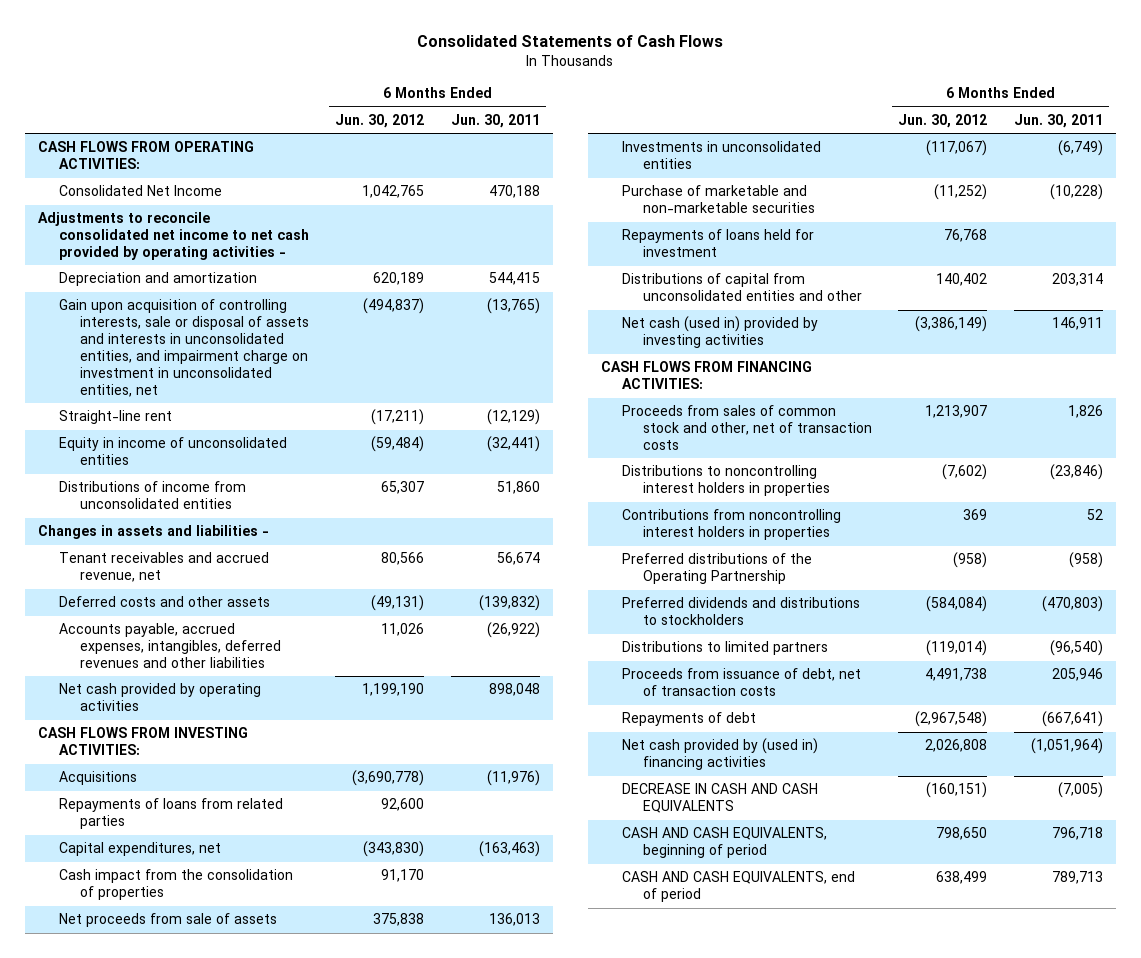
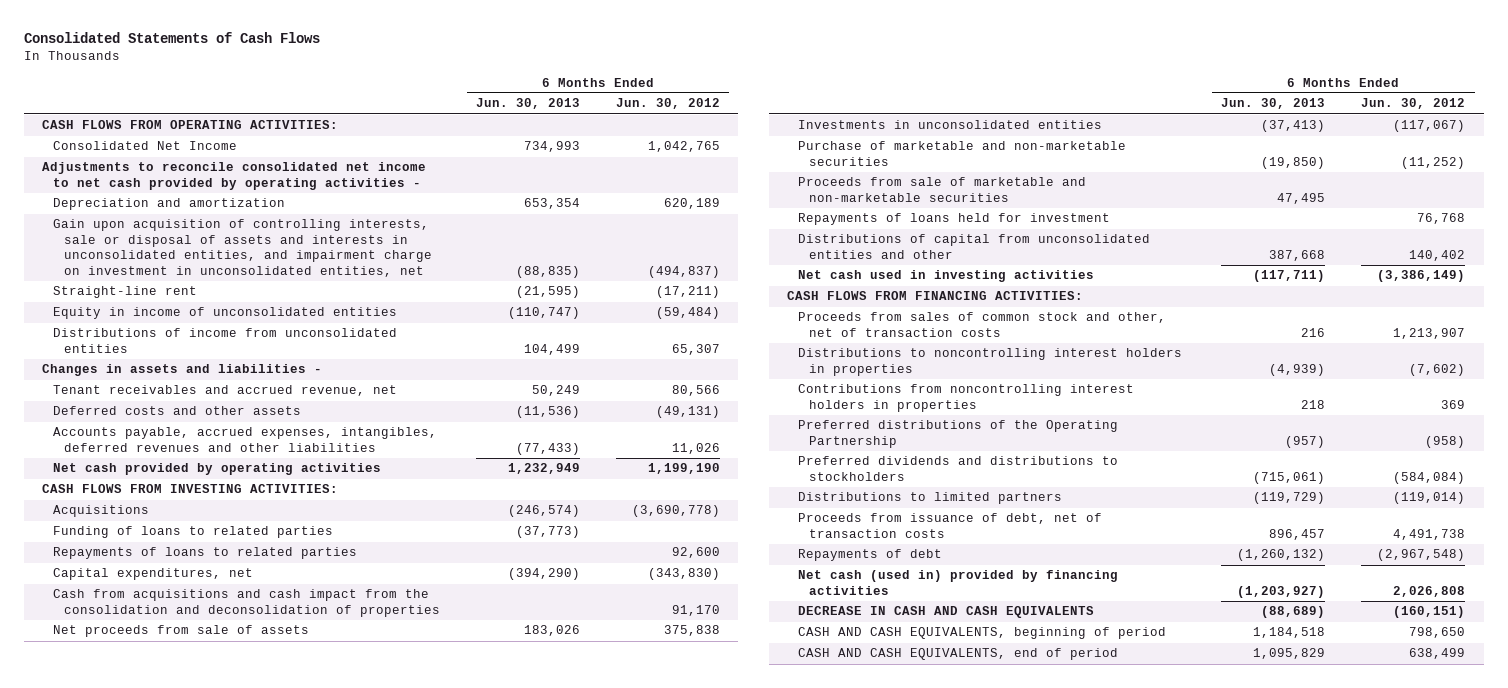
[450,113,540,128] Jun. 30, 2011 -> none
none -> [476,98,581,110] Jun. 30, 2013
none -> [52,526,333,539] Funding of loans to related parties
[59,798,284,830] Repayments of loans from related parties -> [52,547,357,560] Repayments of loans to related parties
[59,869,294,901] Cash impact from the consolidation of properties -> [52,589,440,617] Cash from acquisitions and cash impact from the consolidation and deconsolidation of properties
none -> [798,177,1087,202] Proceeds from sale of marketable and non-marketable securities
[622,316,819,349] Net cash (used in) provided by investing activities -> [798,270,1095,283] Net cash used in investing activities
[622,738,819,771] Net cash provided by (used in) financing activities -> [798,570,1119,595] Net cash (used in) provided by financing activities

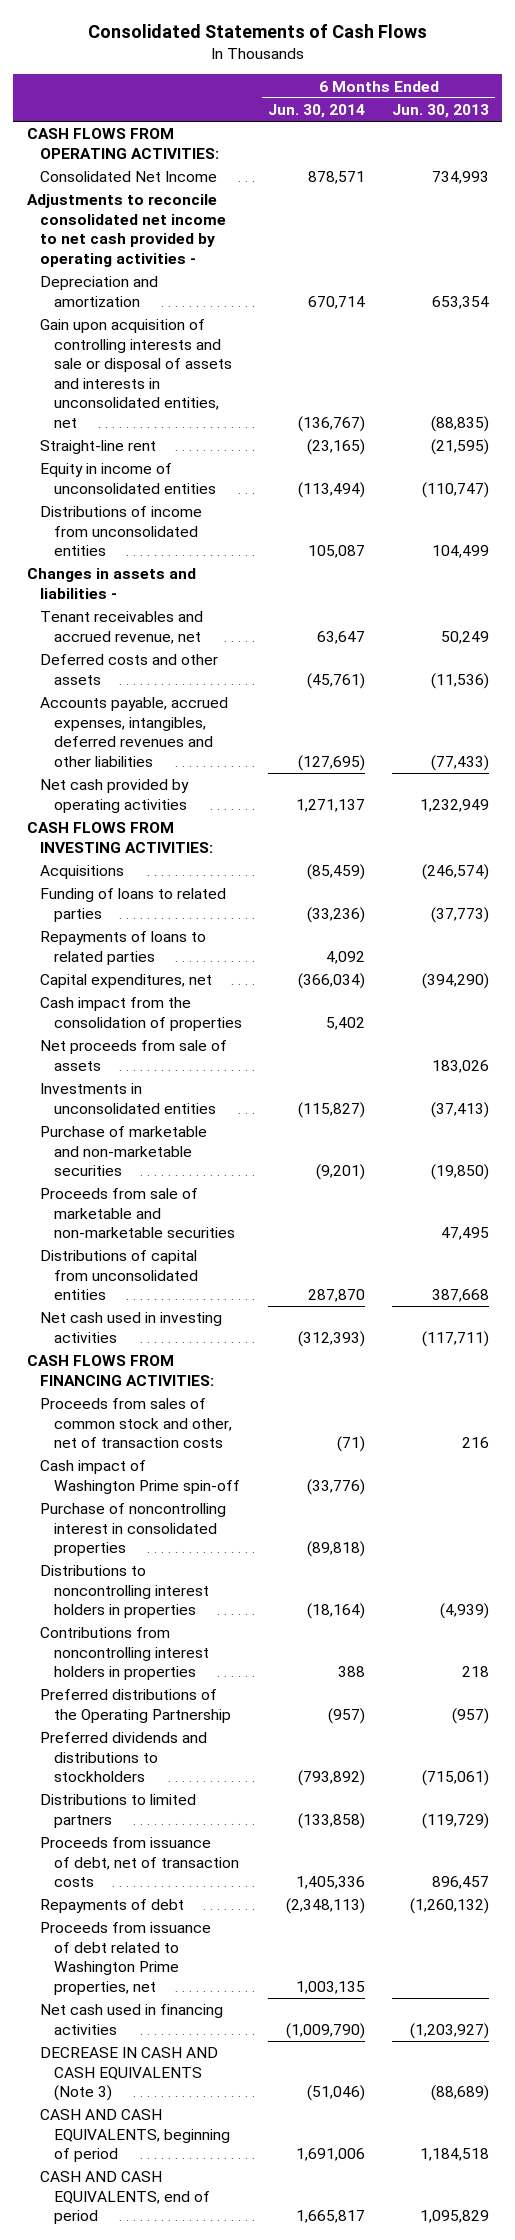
[616,98,721,110] Jun. 30, 2012 -> none
none -> [268,103,366,118] Jun. 30, 2014
[52,219,432,277] Gain upon acquisition of controlling interests, sale or disposal of assets and interests in unconsolidated entities, and impairment charge on investment in unconsolidated entities, net -> [40,319,233,428] Gain upon acquisition of controlling interests and sale or disposal of assets and interests in unconsolidated entities, net
[52,589,440,617] Cash from acquisitions and cash impact from the consolidation and deconsolidation of properties -> [40,997,243,1031] Cash impact from the consolidation of properties
[798,213,1111,226] Repayments of loans held for investment -> none
[798,234,1151,259] Distributions of capital from unconsolidated entities and other -> [40,1250,199,1301] Distributions of capital from unconsolidated entities
none -> [40,1460,241,1494] Cash impact of Washington Prime spin-off
none -> [40,1503,227,1557] Purchase of noncontrolling interest in consolidated properties
none -> [40,1922,212,1995] Proceeds from issuance of debt related to Washington Prime properties, net
[798,570,1119,595] Net cash (used in) provided by financing activities -> [40,2004,224,2035] Net cash used in financing activities
[798,606,1095,619] DECREASE IN CASH AND CASH EQUIVALENTS -> [40,2047,219,2102] DECREASE IN CASH AND CASH EQUIVALENTS (Note 3)

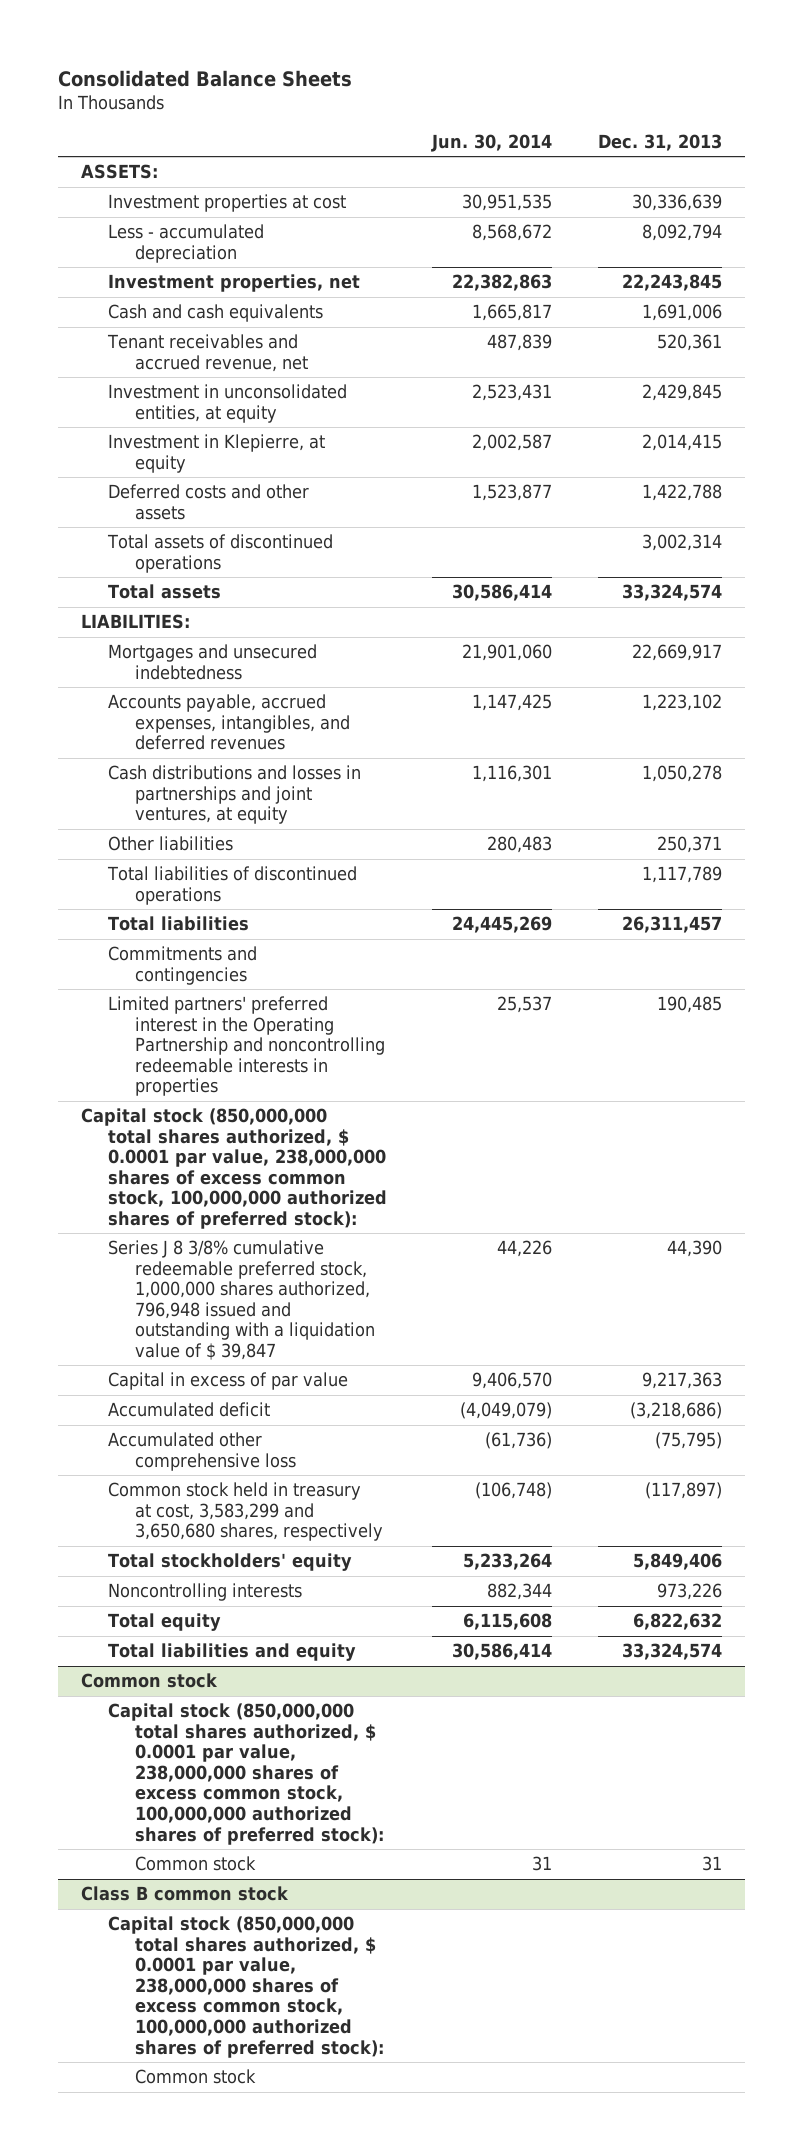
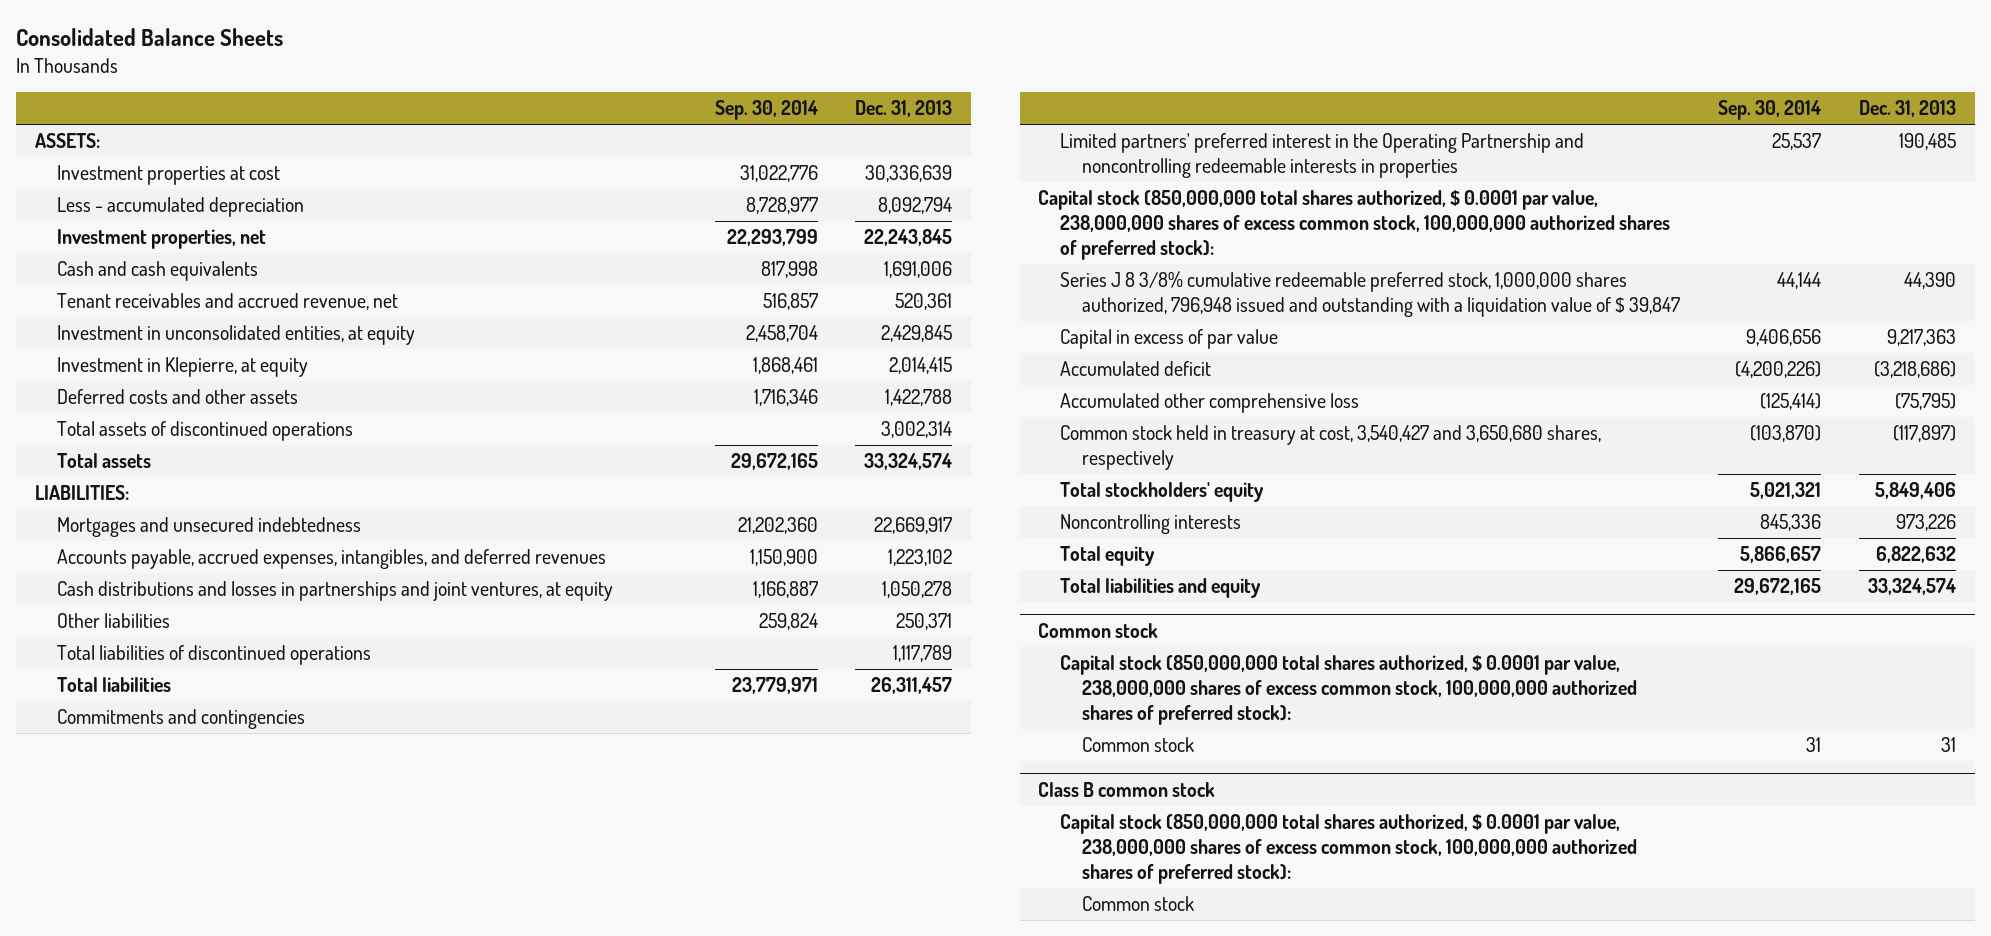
[431,133,553,152] Jun. 30, 2014 -> none
none -> [714,100,818,121] Sep. 30, 2014
[108,1482,383,1542] Common stock held in treasury at cost, 3,583,299 and 3,650,680 shares, respectively -> [1060,425,1602,471] Common stock held in treasury at cost, 3,540,427 and 3,650,680 shares, respectively

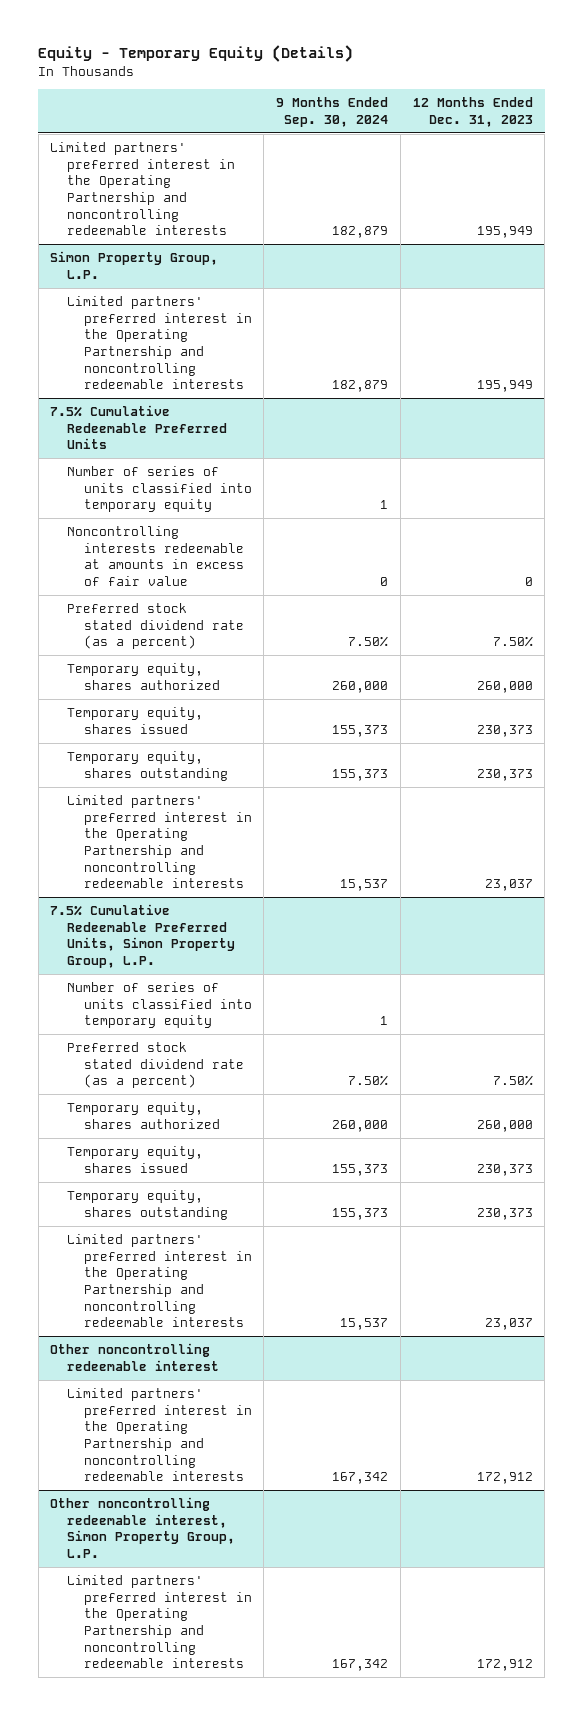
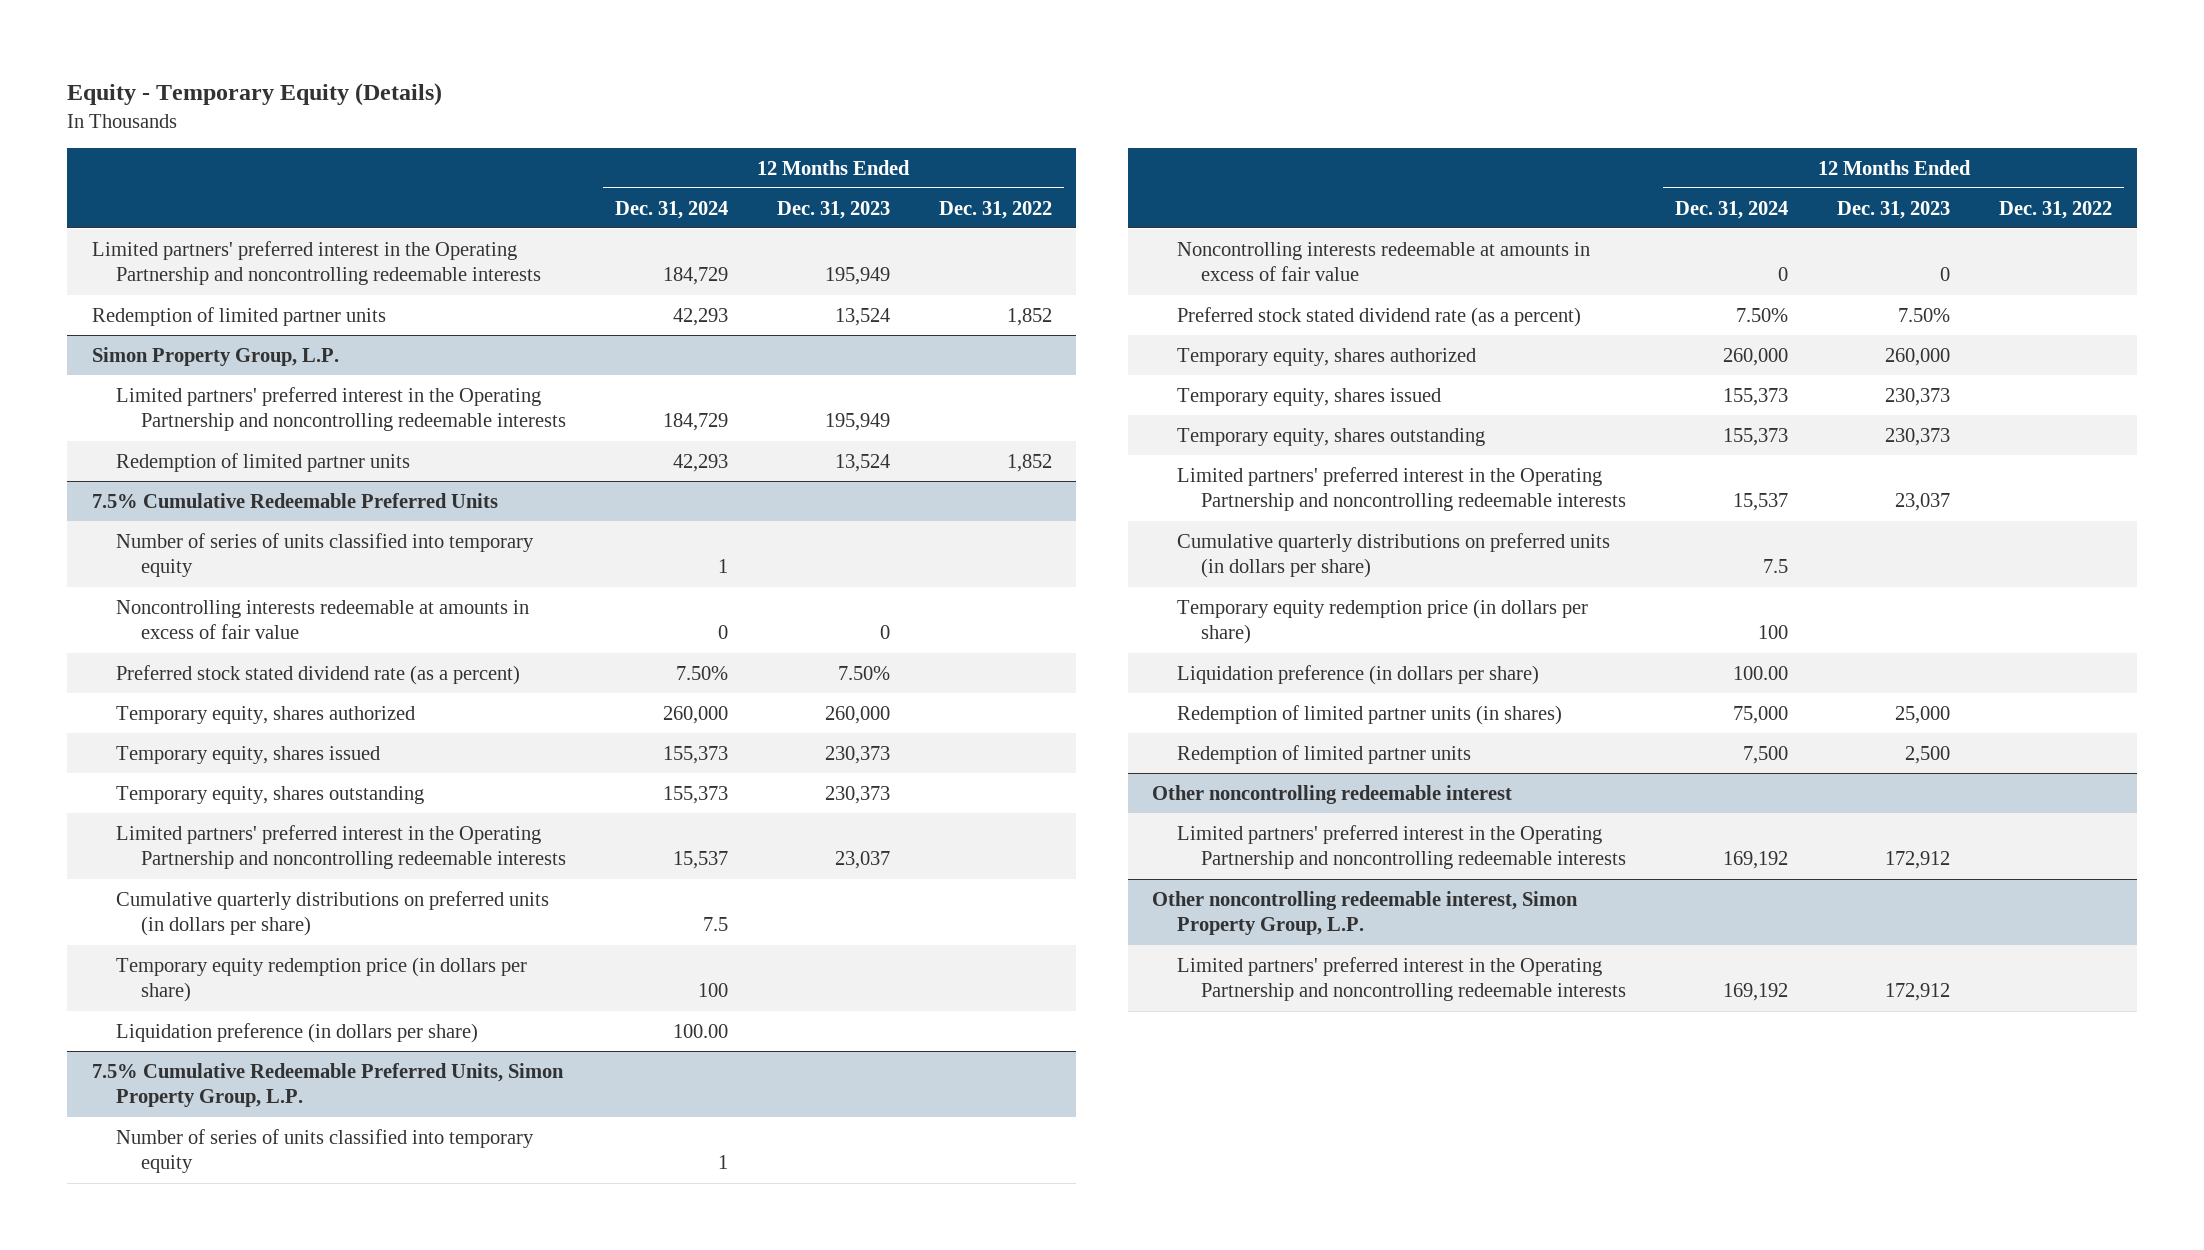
[276,97,389,127] 9 Months Ended Sep. 30, 2024 -> none
none -> [614,200,728,219] Dec. 31, 2024
none -> [938,200,1052,219] Dec. 31, 2022
none -> [91,306,386,326] Redemption of limited partner units
none -> [116,452,411,472] Redemption of limited partner units
none -> [116,890,550,937] Cumulative quarterly distributions on preferred units (in dollars per share)
none -> [116,956,528,1003] Temporary equity redemption price (in dollars per share)
none -> [116,1022,479,1043] Liquidation preference (in dollars per share)
none -> [1176,241,1590,282] Noncontrolling interests redeemable at amounts in excess of fair value
none -> [1176,532,1610,579] Cumulative quarterly distributions on preferred units (in dollars per share)
none -> [1176,598,1588,645] Temporary equity redemption price (in dollars per share)
none -> [1176,664,1539,685] Liquidation preference (in dollars per share)
none -> [1176,704,1562,725] Redemption of limited partner units (in shares)
none -> [1176,744,1471,764] Redemption of limited partner units

